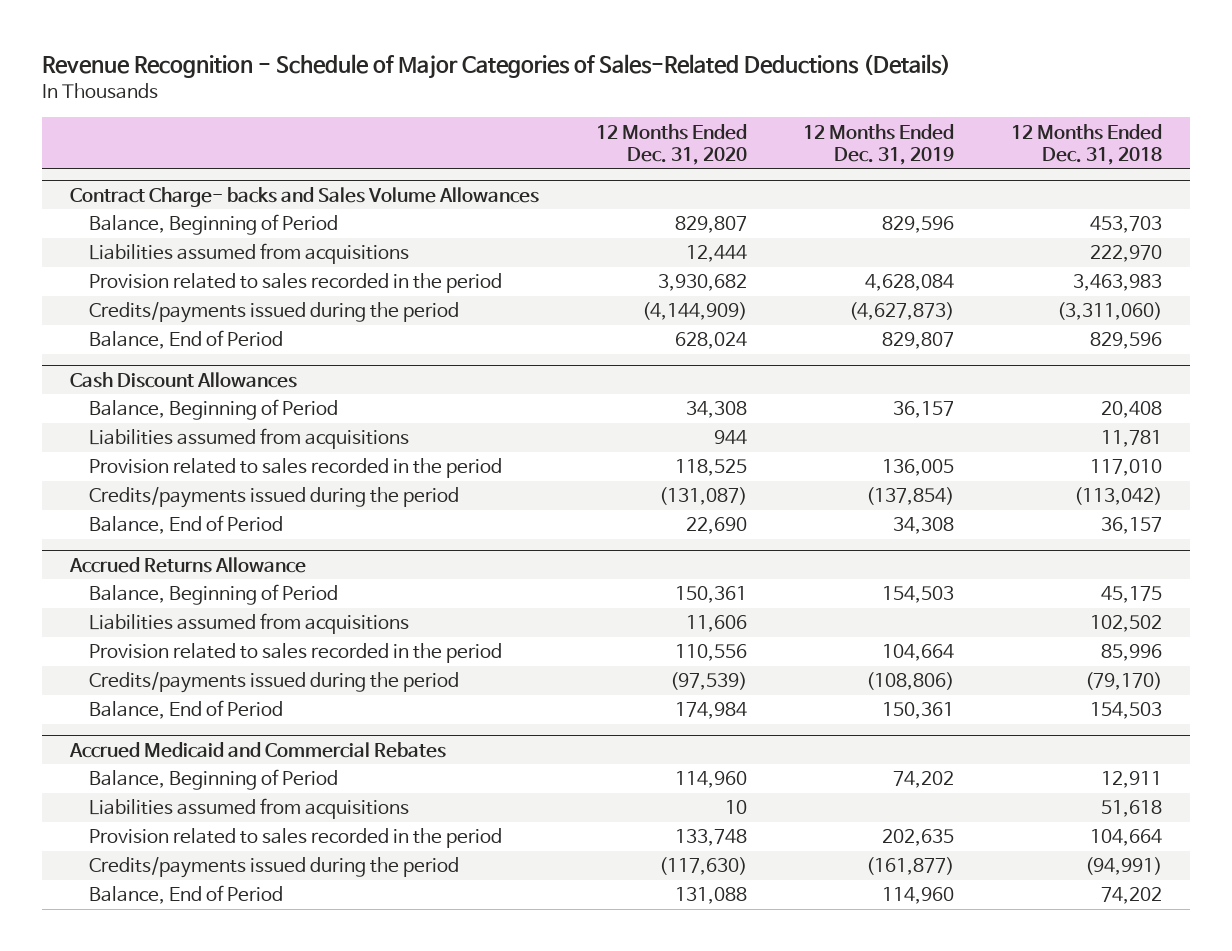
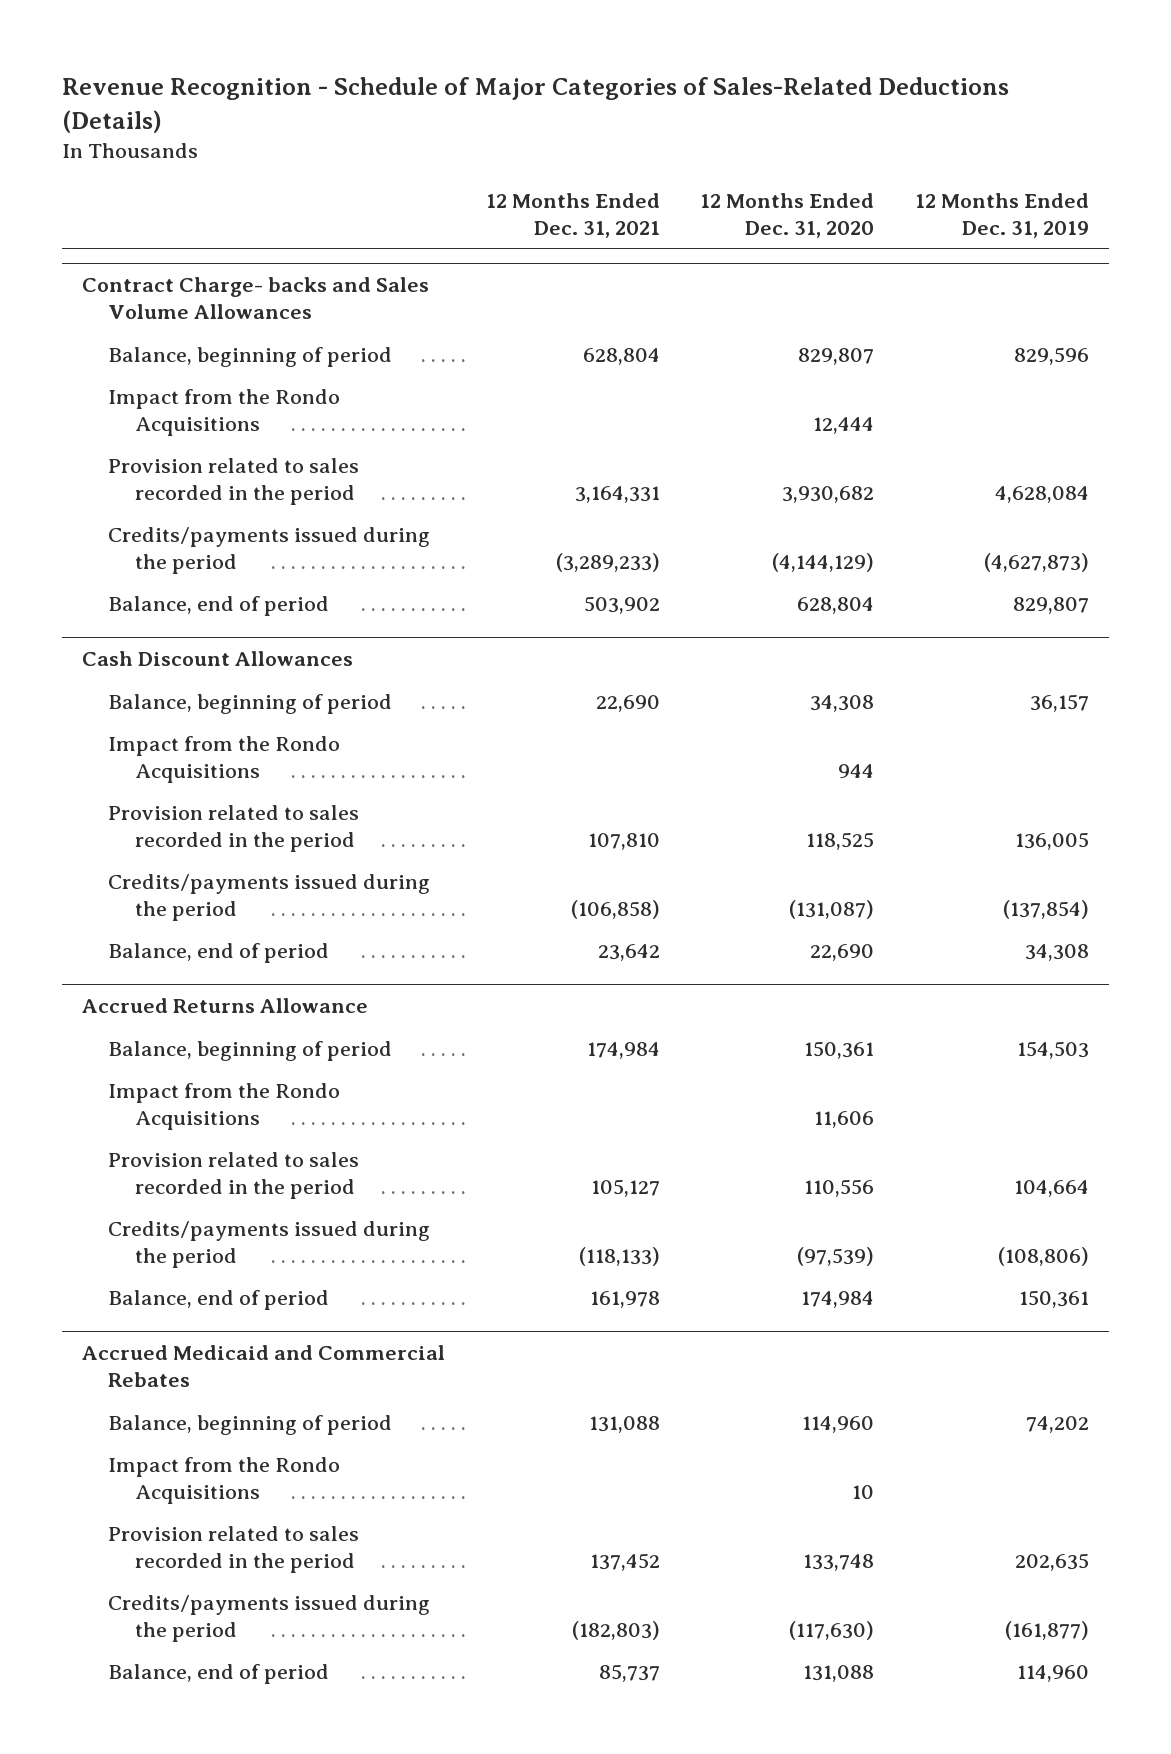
[1010,123,1162,165] 12 Months Ended Dec. 31, 2018 -> none
none -> [485,193,660,238] 12 Months Ended Dec. 31, 2021
[88,214,338,236] Balance, Beginning of Period -> [108,346,393,367] Balance, beginning of period
[88,243,409,265] Liabilities assumed from acquisitions -> [108,388,341,436] Impact from the Rondo Acquisitions
[641,302,747,321] (4,144,909) -> [772,552,875,572] (4,144,129)
[88,330,283,350] Balance, End of Period -> [108,595,330,616] Balance, end of period
[674,332,747,350] 628,024 -> [797,596,875,614] 628,804
[88,399,338,421] Balance, Beginning of Period -> [108,693,393,714] Balance, beginning of period
[88,428,409,450] Liabilities assumed from acquisitions -> [108,735,341,783] Impact from the Rondo Acquisitions
[88,515,283,535] Balance, End of Period -> [108,942,330,963] Balance, end of period
[88,584,338,606] Balance, Beginning of Period -> [108,1040,393,1061] Balance, beginning of period
[88,613,409,635] Liabilities assumed from acquisitions -> [108,1082,341,1130] Impact from the Rondo Acquisitions
[88,700,283,720] Balance, End of Period -> [108,1289,330,1310] Balance, end of period
[88,769,338,791] Balance, Beginning of Period -> [108,1414,393,1435] Balance, beginning of period
[88,798,409,820] Liabilities assumed from acquisitions -> [108,1456,341,1504] Impact from the Rondo Acquisitions
[88,885,283,905] Balance, End of Period -> [108,1663,330,1684] Balance, end of period

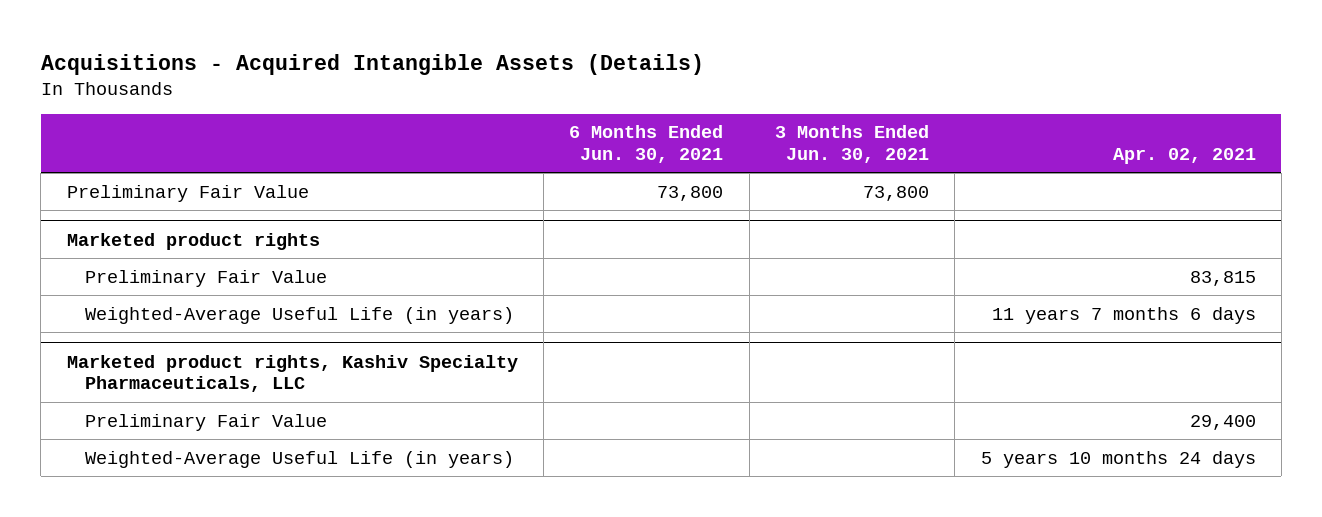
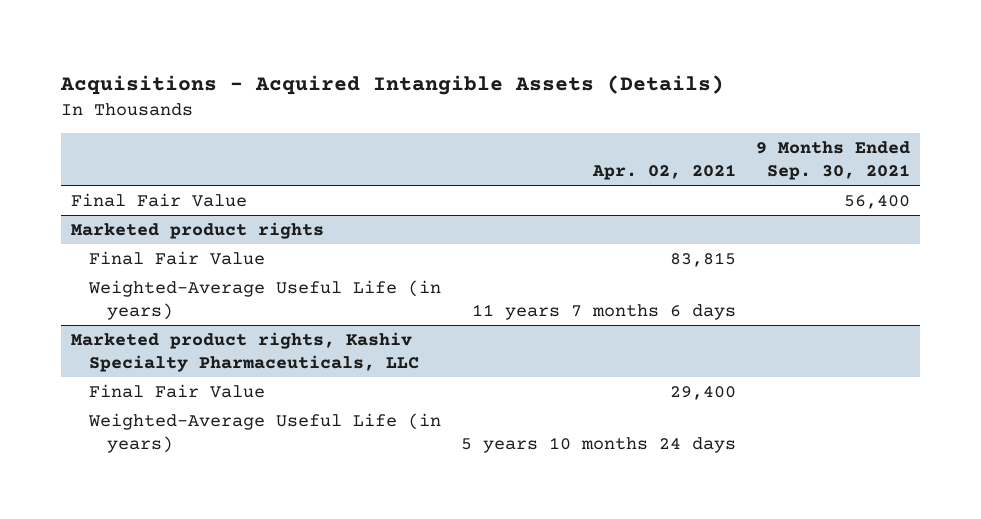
[569,125,724,164] 6 Months Ended Jun. 30, 2021 -> none
[774,125,929,164] 3 Months Ended Jun. 30, 2021 -> none
none -> [756,141,911,181] 9 Months Ended Sep. 30, 2021
[66,184,309,202] Preliminary Fair Value -> [70,192,247,207] Final Fair Value
[85,269,328,287] Preliminary Fair Value -> [88,250,265,265] Final Fair Value
[85,413,328,431] Preliminary Fair Value -> [88,383,265,398] Final Fair Value

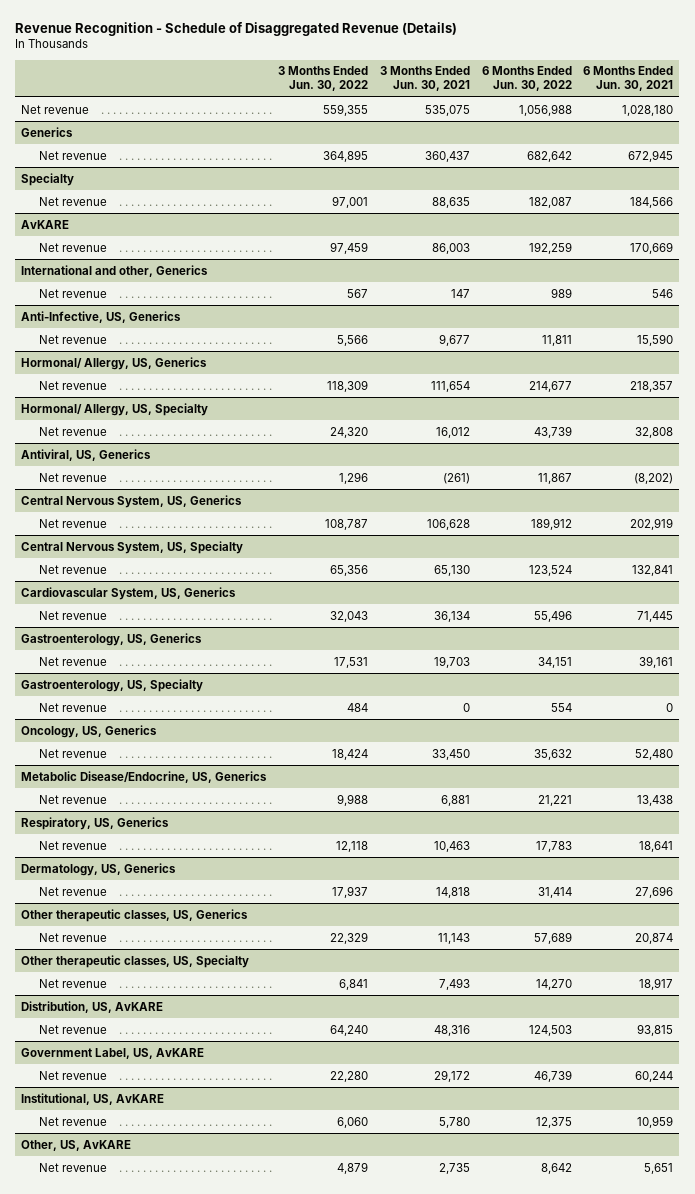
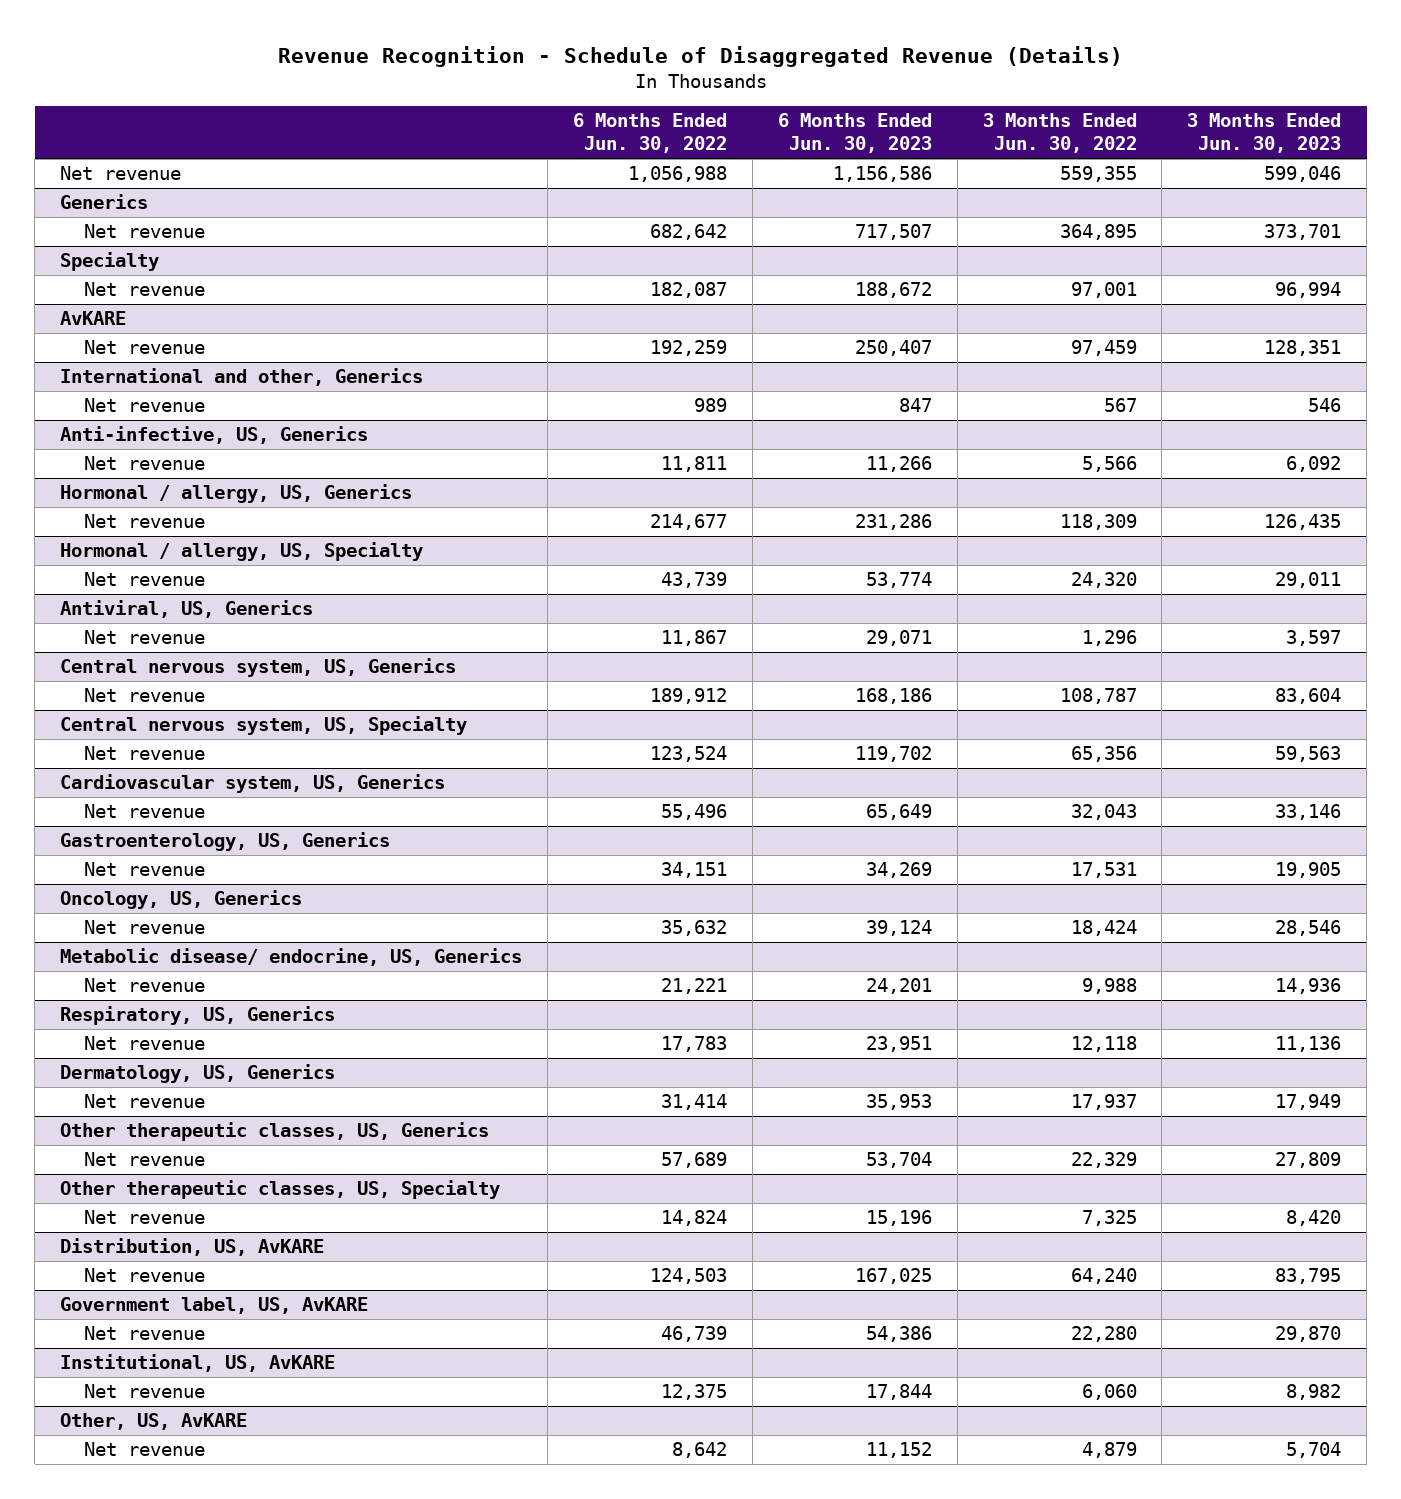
[379,66,470,92] 3 Months Ended Jun. 30, 2021 -> none
[583,66,674,92] 6 Months Ended Jun. 30, 2021 -> none
none -> [777,113,932,154] 6 Months Ended Jun. 30, 2023
none -> [1187,113,1342,154] 3 Months Ended Jun. 30, 2023
[21,310,182,323] Anti-Infective, US, Generics -> [60,426,369,445] Anti-infective, US, Generics
[21,356,208,370] Hormonal/ Allergy, US, Generics -> [60,484,413,504] Hormonal / allergy, US, Generics
[21,402,209,416] Hormonal/ Allergy, US, Specialty -> [60,542,424,562] Hormonal / allergy, US, Specialty
[21,494,243,508] Central Nervous System, US, Generics -> [60,658,457,678] Central nervous system, US, Generics
[21,540,244,554] Central Nervous System, US, Specialty -> [60,716,468,736] Central nervous system, US, Specialty
[21,586,237,600] Cardiovascular System, US, Generics -> [60,774,446,794] Cardiovascular system, US, Generics
[21,678,204,692] Gastroenterology, US, Specialty -> none
[39,702,108,712] Net revenue -> none
[21,770,268,783] Metabolic Disease/Endocrine, US, Generics -> [60,948,523,967] Metabolic disease/ endocrine, US, Generics
[339,978,369,990] 6,841 -> [1081,1210,1137,1227] 7,325
[535,978,572,990] 14,270 -> [660,1210,727,1227] 14,824
[21,1047,205,1059] Government Label, US, AvKARE -> [60,1297,369,1315] Government label, US, AvKARE

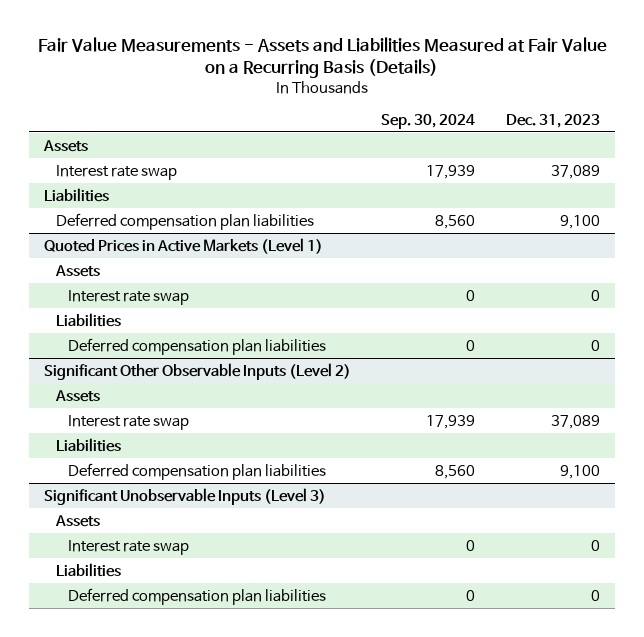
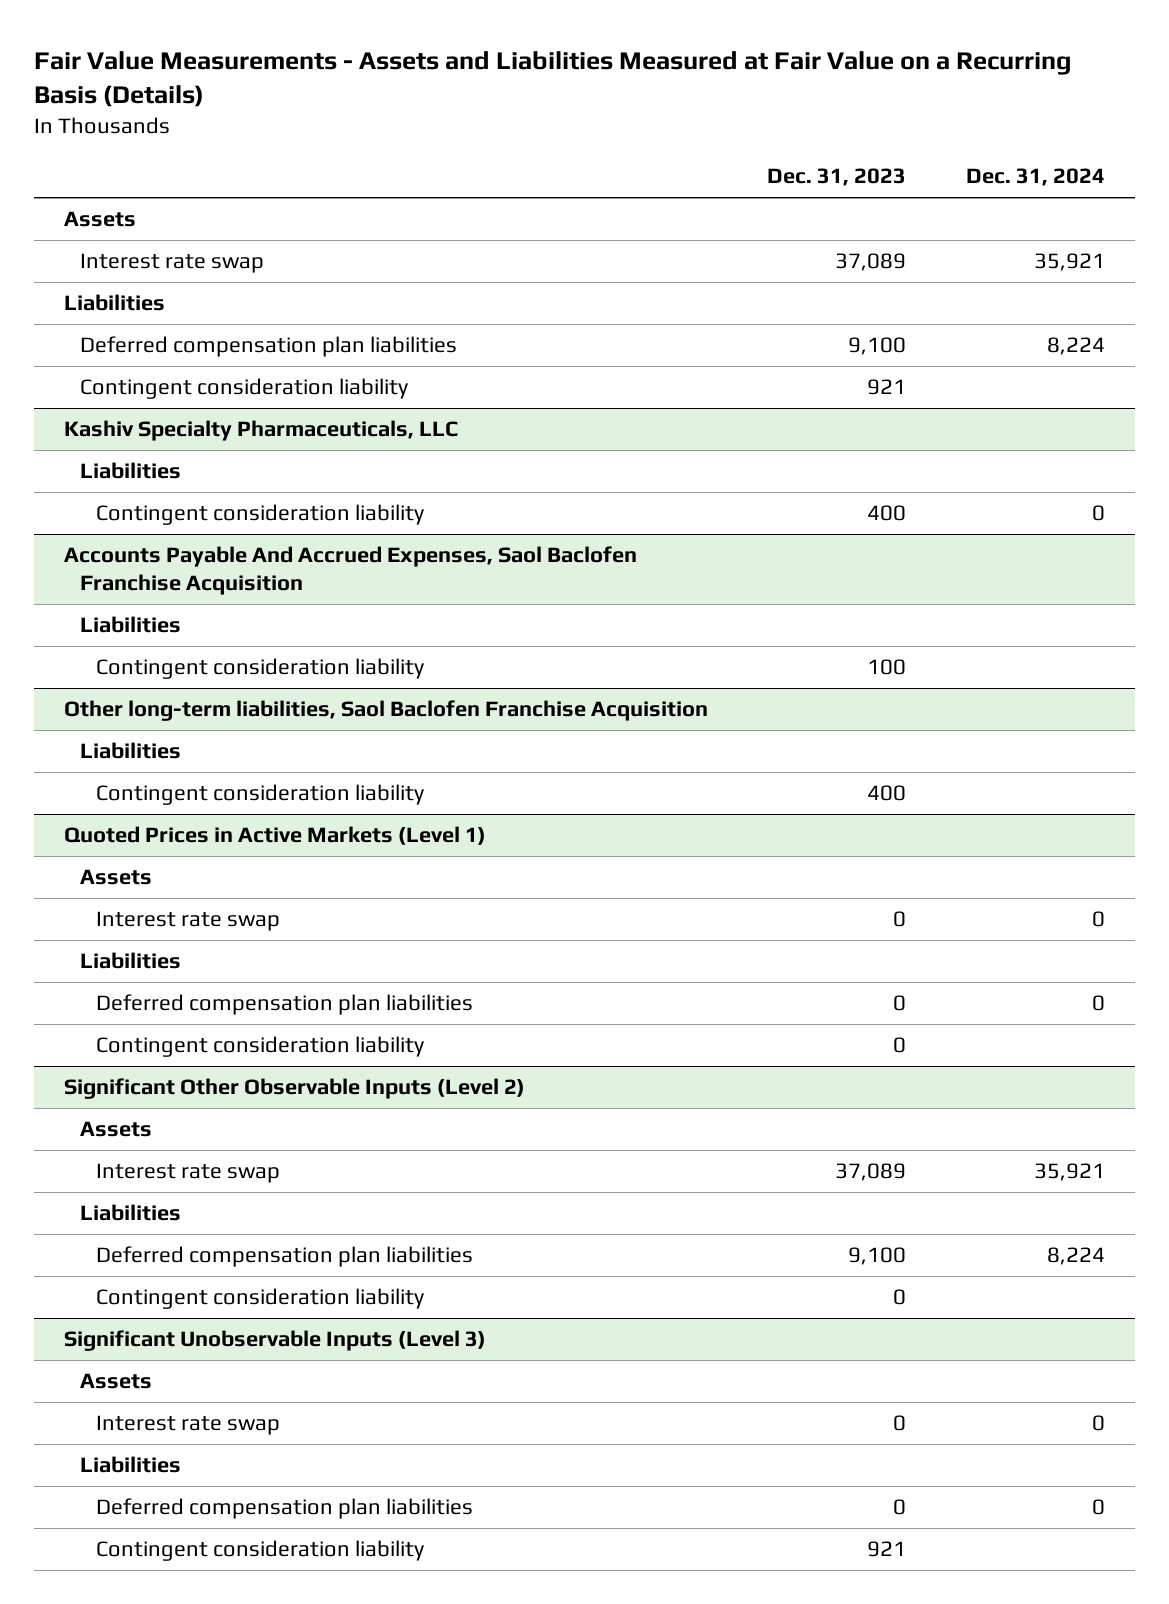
[381,113,476,129] Sep. 30, 2024 -> none
none -> [965,168,1105,187] Dec. 31, 2024
none -> [79,378,408,400] Contingent consideration liability
none -> [64,420,459,442] Kashiv Specialty Pharmaceuticals, LLC
none -> [79,462,181,480] Liabilities
none -> [95,504,424,526] Contingent consideration liability
none -> [64,546,638,596] Accounts Payable And Accrued Expenses, Saol Baclofen Franchise Acquisition
none -> [79,616,181,634] Liabilities
none -> [95,658,424,680] Contingent consideration liability
none -> [64,700,709,722] Other long-term liabilities, Saol Baclofen Franchise Acquisition
none -> [79,742,181,760] Liabilities
none -> [95,784,424,806] Contingent consideration liability
none -> [95,1036,424,1058] Contingent consideration liability
none -> [95,1288,424,1310] Contingent consideration liability
none -> [95,1540,424,1562] Contingent consideration liability

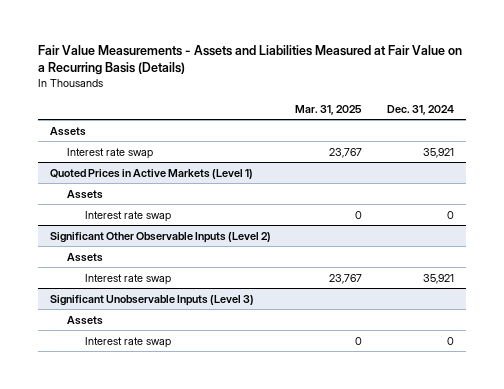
[767,168,907,187] Dec. 31, 2023 -> none
none -> [295,104,363,115] Mar. 31, 2025
[64,294,166,312] Liabilities -> none
[79,336,457,358] Deferred compensation plan liabilities -> none
[79,378,408,400] Contingent consideration liability -> none
[64,420,459,442] Kashiv Specialty Pharmaceuticals, LLC -> none
[79,462,181,480] Liabilities -> none
[95,504,424,526] Contingent consideration liability -> none
[64,546,638,596] Accounts Payable And Accrued Expenses, Saol Baclofen Franchise Acquisition -> none
[79,616,181,634] Liabilities -> none
[95,658,424,680] Contingent consideration liability -> none
[64,700,709,722] Other long-term liabilities, Saol Baclofen Franchise Acquisition -> none
[79,742,181,760] Liabilities -> none
[95,784,424,806] Contingent consideration liability -> none
[79,952,181,970] Liabilities -> none
[95,994,473,1016] Deferred compensation plan liabilities -> none
[95,1036,424,1058] Contingent consideration liability -> none
[79,1204,181,1222] Liabilities -> none
[95,1246,473,1268] Deferred compensation plan liabilities -> none
[95,1288,424,1310] Contingent consideration liability -> none
[79,1456,181,1474] Liabilities -> none
[95,1498,473,1520] Deferred compensation plan liabilities -> none
[95,1540,424,1562] Contingent consideration liability -> none

